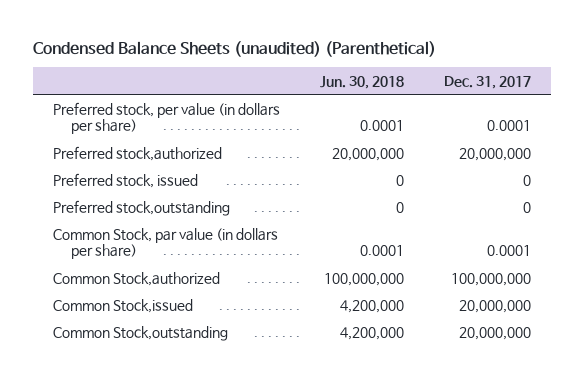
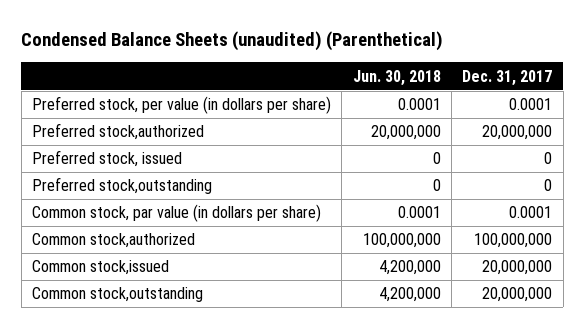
[52,227,278,260] Common Stock, par value (in dollars per share) -> [32,204,322,223] Common stock, par value (in dollars per share)
[52,271,220,286] Common Stock,authorized -> [32,233,196,249] Common stock,authorized
[52,298,193,313] Common Stock,issued -> [32,260,170,276] Common stock,issued
[52,325,228,341] Common Stock,outstanding -> [32,287,204,303] Common stock,outstanding

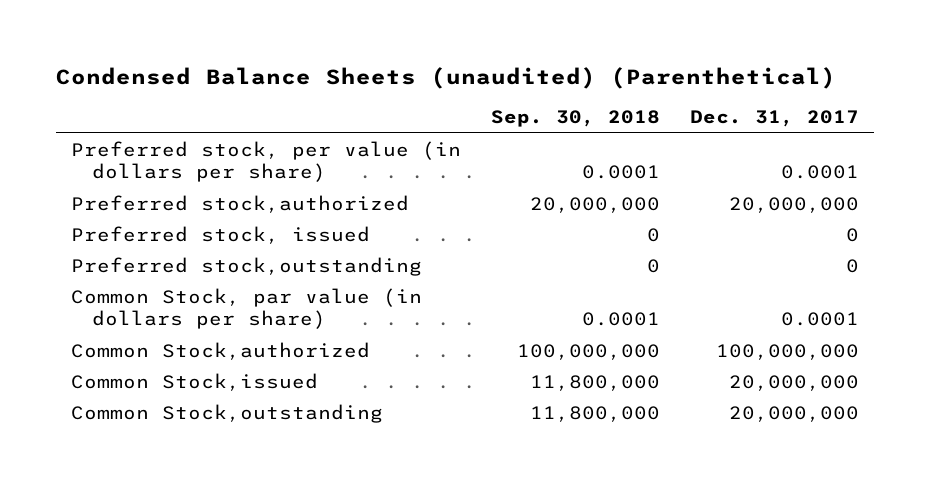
[352,69,441,86] Jun. 30, 2018 -> none
none -> [490,110,660,128] Sep. 30, 2018
[32,204,322,223] Common stock, par value (in dollars per share) -> [70,287,422,330] Common Stock, par value (in dollars per share)
[32,233,196,249] Common stock,authorized -> [70,341,370,360] Common Stock,authorized
[32,260,170,276] Common stock,issued -> [70,372,318,391] Common Stock,issued
[32,287,204,303] Common stock,outstanding -> [70,403,383,423] Common Stock,outstanding

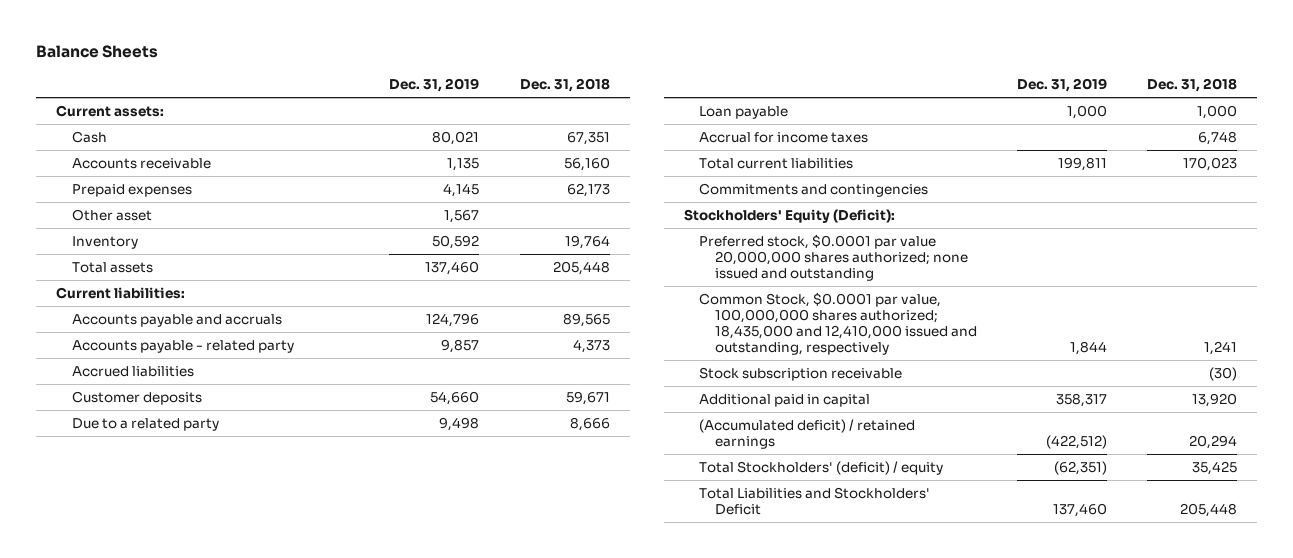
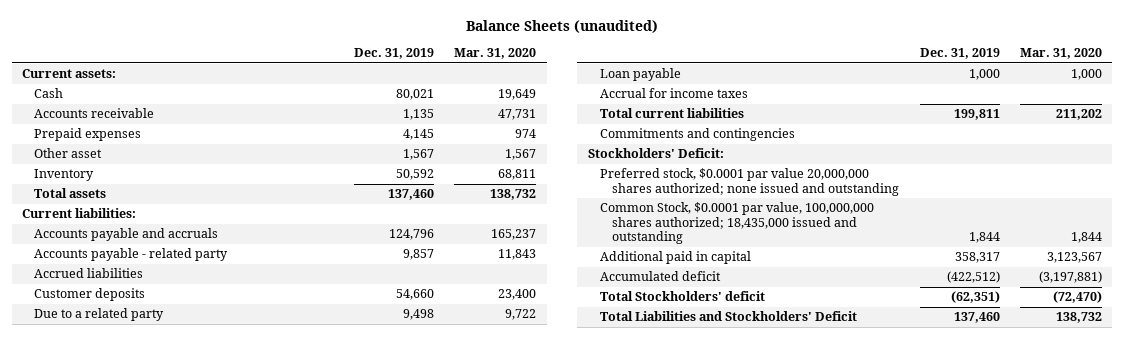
[36,45,159,59] Balance Sheets -> [466,19,659,33] Balance Sheets (unaudited)
[519,77,610,92] Dec. 31, 2018 -> none
none -> [454,48,537,60] Mar. 31, 2020
[683,209,895,224] Stockholders' Equity (Deficit): -> [587,148,724,159] Stockholders' Deficit:
[699,367,903,382] Stock subscription receivable -> none
[699,292,977,356] Common Stock, $0.0001 par value, 100,000,000 shares authorized; 18,435,000 and 12,410,000 issued and outstanding, respectively -> [599,202,874,245] Common Stock, $0.0001 par value, 100,000,000 shares authorized; 18,435,000 issued and outstanding
[699,419,916,450] (Accumulated deficit) / retained earnings -> [599,271,721,282] Accumulated deficit
[699,461,944,476] Total Stockholders' (deficit) / equity -> [599,291,765,302] Total Stockholders' deficit

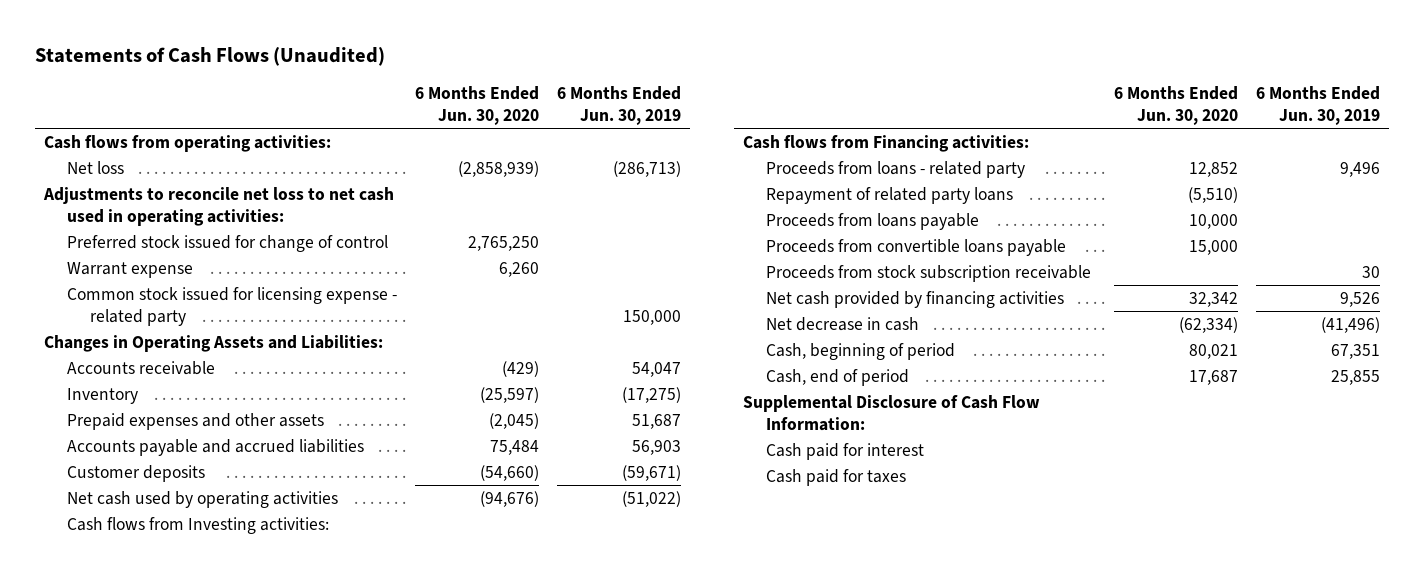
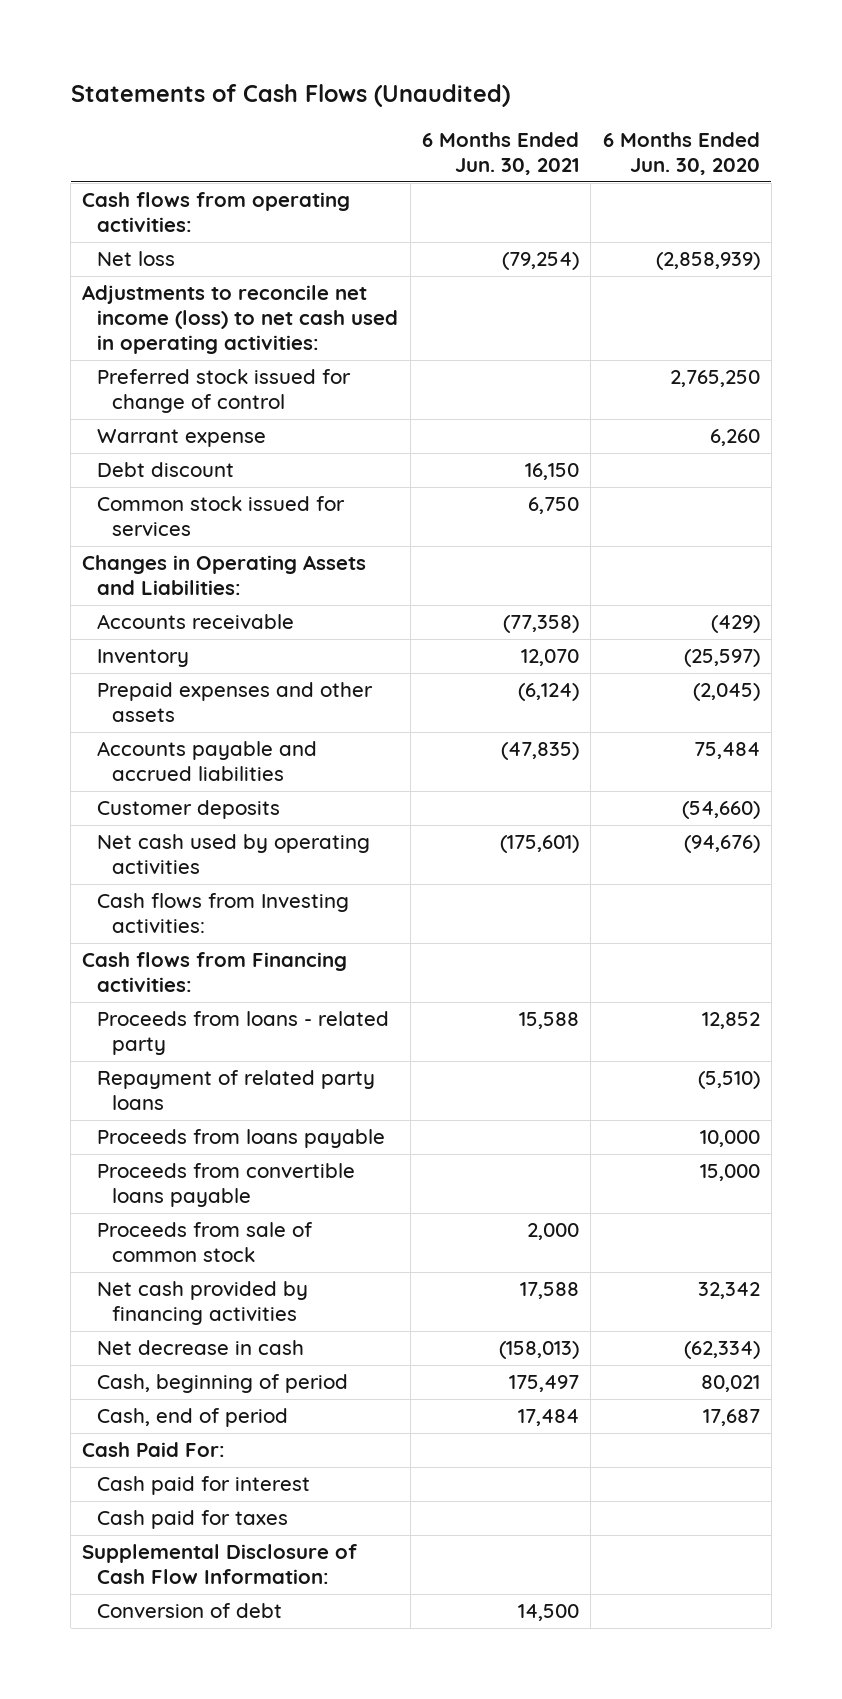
[556,86,681,126] 6 Months Ended Jun. 30, 2019 -> none
none -> [421,131,579,175] 6 Months Ended Jun. 30, 2021
[42,187,394,226] Adjustments to reconcile net loss to net cash used in operating activities: -> [82,285,399,355] Adjustments to reconcile net income (loss) to net cash used in operating activities:
[67,287,398,326] Common stock issued for licensing expense - related party -> none
none -> [97,462,235,478] Debt discount
none -> [97,496,346,537] Common stock issued for services
[766,265,1092,283] Proceeds from stock subscription receivable -> none
none -> [97,1222,314,1263] Proceeds from sale of common stock
none -> [82,1442,226,1458] Cash Paid For:
[742,395,1040,431] Supplemental Disclosure of Cash Flow Information: -> [82,1544,358,1585] Supplemental Disclosure of Cash Flow Information:
none -> [97,1603,283,1619] Conversion of debt

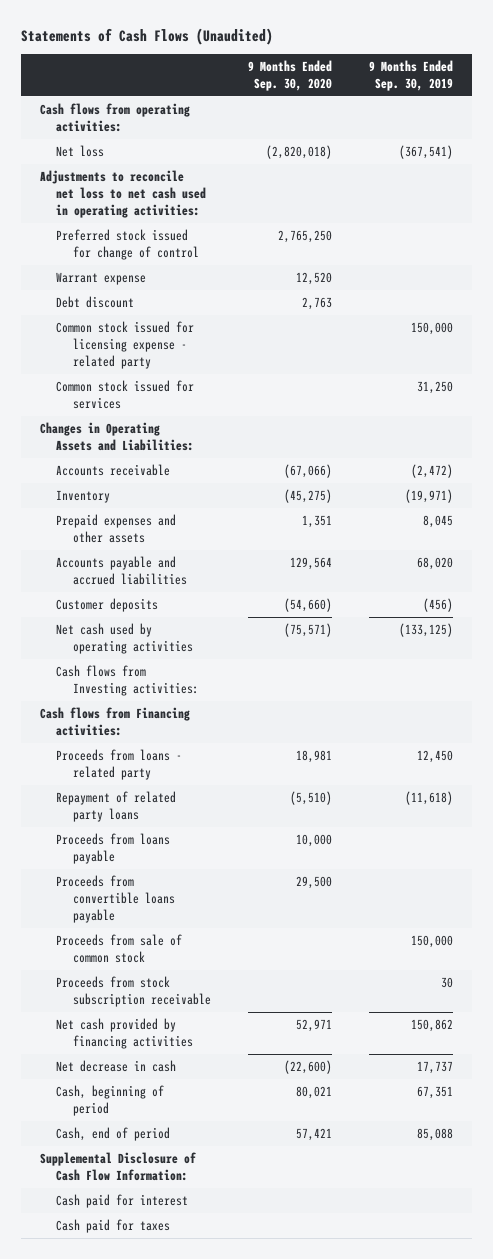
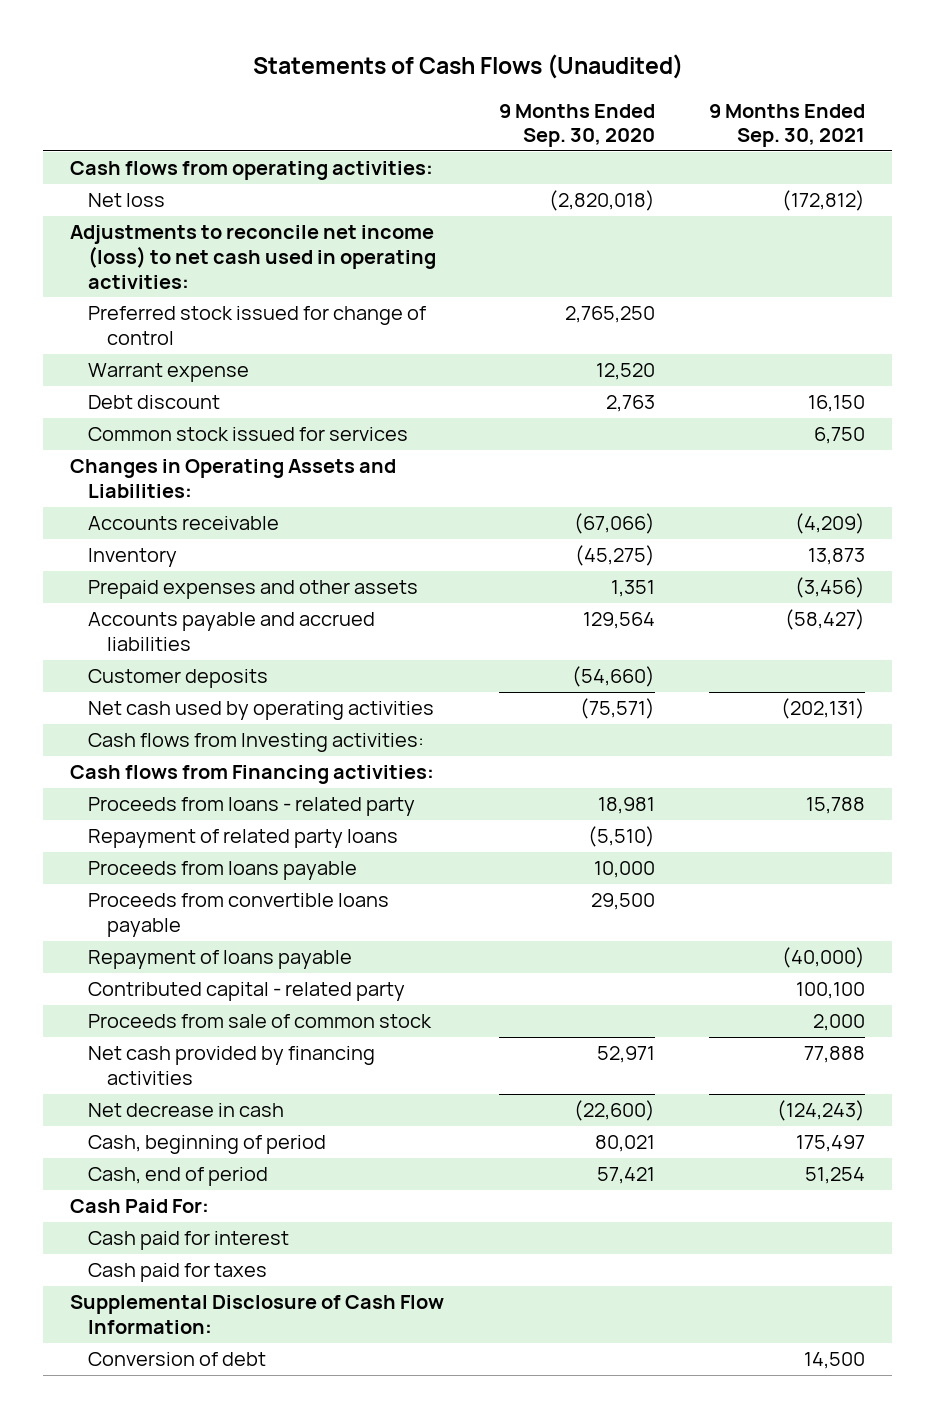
[369,60,454,91] 9 Months Ended Sep. 30, 2019 -> none
none -> [709,103,866,148] 9 Months Ended Sep. 30, 2021
[39,170,207,218] Adjustments to reconcile net loss to net cash used in operating activities: -> [70,225,437,289] Adjustments to reconcile net income (loss) to net cash used in operating activities:
[56,321,195,369] Common stock issued for licensing expense - related party -> none
none -> [88,950,353,970] Repayment of loans payable
none -> [88,982,406,1002] Contributed capital - related party
[56,976,211,1007] Proceeds from stock subscription receivable -> none
none -> [70,1199,210,1214] Cash Paid For:
[39,1152,196,1181] Supplemental Disclosure of Cash Flow Information: -> [70,1295,445,1335] Supplemental Disclosure of Cash Flow Information:
none -> [88,1352,267,1367] Conversion of debt

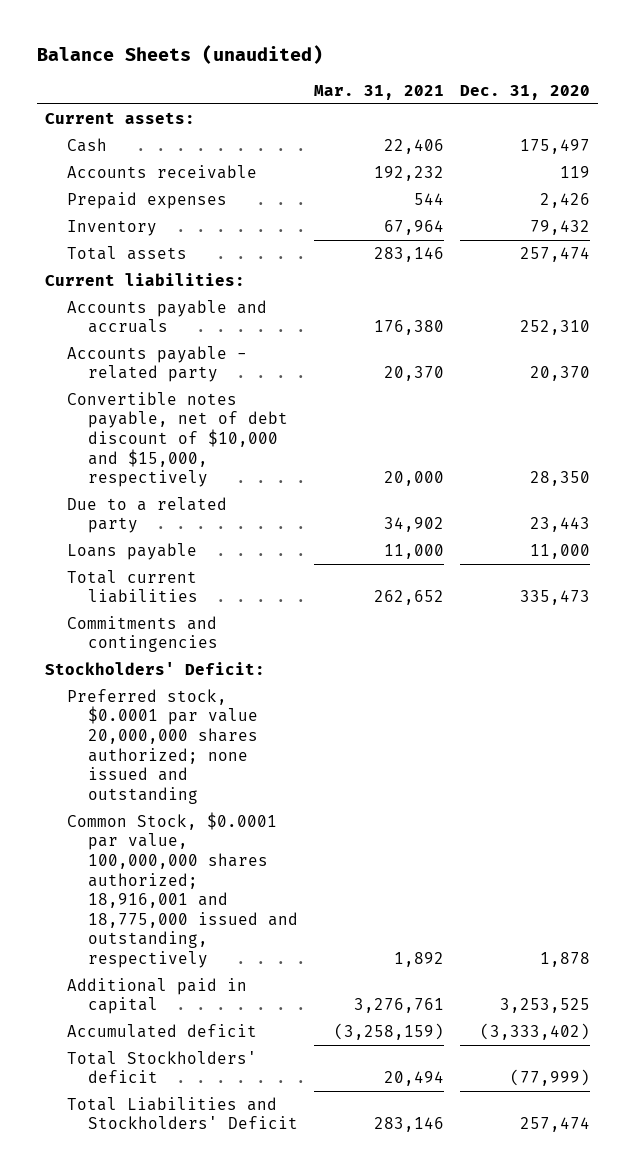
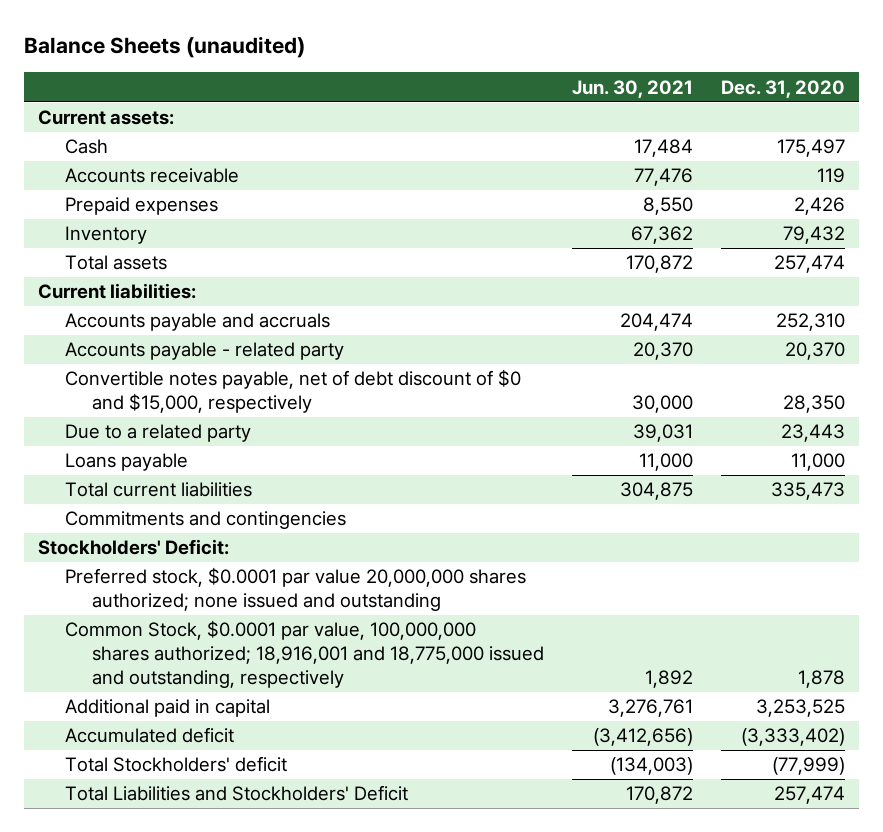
[314,84,445,100] Mar. 31, 2021 -> none
none -> [571,79,693,98] Jun. 30, 2021
[66,391,289,488] Convertible notes payable, net of debt discount of $10,000 and $15,000, respectively -> [65,369,522,414] Convertible notes payable, net of debt discount of $0 and $15,000, respectively

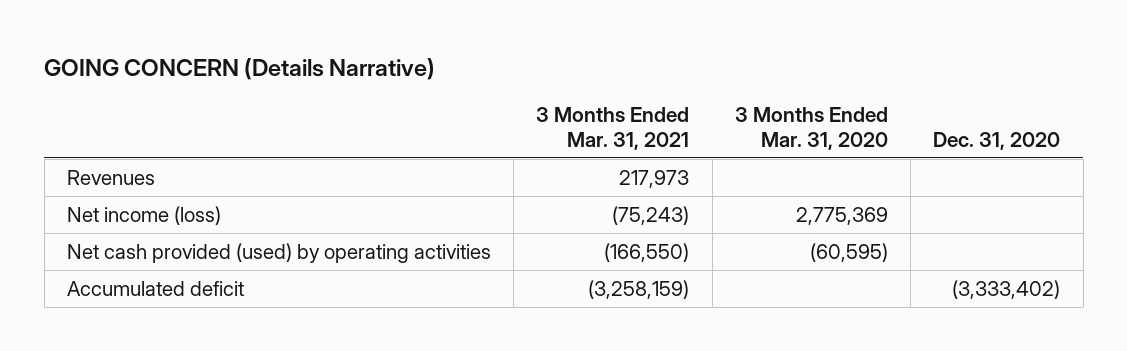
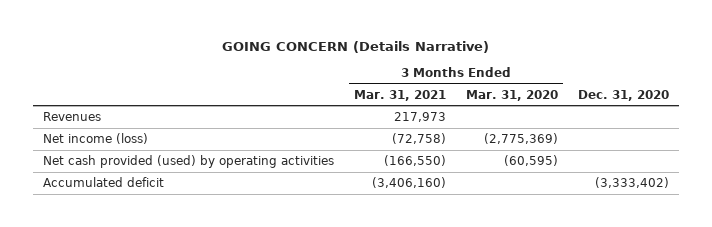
[612,205,690,225] (75,243) -> [392,132,447,144] (72,758)
[795,206,888,225] 2,775,369 -> [484,132,559,144] (2,775,369)
[588,279,690,299] (3,258,159) -> [372,176,447,188] (3,406,160)

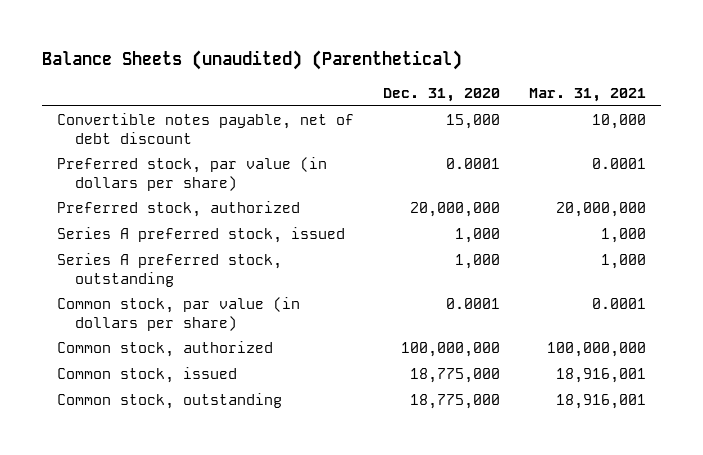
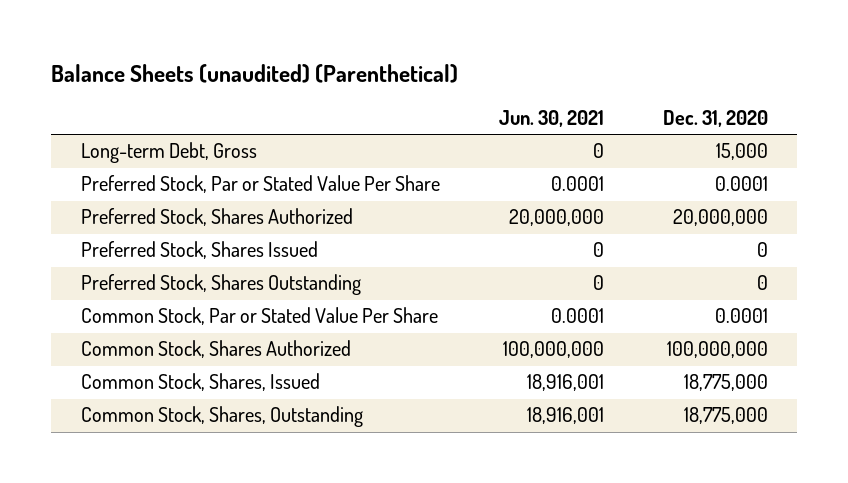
[529,88,647,103] Mar. 31, 2021 -> none
none -> [498,110,604,128] Jun. 30, 2021
[56,113,354,144] Convertible notes payable, net of debt discount -> [80,142,257,164] Long-term Debt, Gross
[56,157,327,191] Preferred stock, par value (in dollars per share) -> [80,175,440,194] Preferred Stock, Par or Stated Value Per Share
[56,201,300,218] Preferred stock, authorized -> [80,208,353,227] Preferred Stock, Shares Authorized
[56,227,345,244] Series A preferred stock, issued -> [80,241,318,260] Preferred Stock, Shares Issued
[454,228,500,244] 1,000 -> [756,242,768,258] 0
[56,253,282,287] Series A preferred stock, outstanding -> [80,274,361,296] Preferred Stock, Shares Outstanding
[454,254,500,270] 1,000 -> [756,275,768,291] 0
[56,297,300,331] Common stock, par value (in dollars per share) -> [80,307,438,326] Common Stock, Par or Stated Value Per Share
[56,341,273,358] Common stock, authorized -> [80,340,351,359] Common Stock, Shares Authorized
[56,367,237,384] Common stock, issued -> [80,373,320,392] Common Stock, Shares, Issued
[56,393,282,410] Common stock, outstanding -> [80,406,363,428] Common Stock, Shares, Outstanding

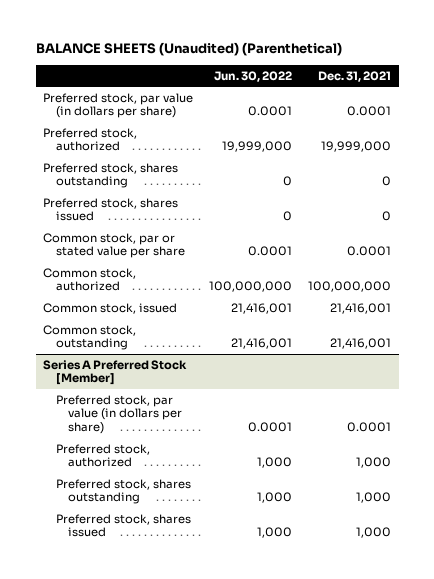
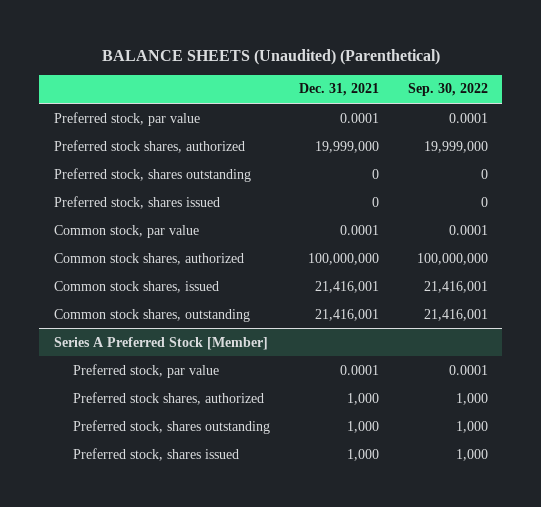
[214,70,293,82] Jun. 30, 2022 -> none
none -> [407,83,488,97] Sep. 30, 2022
[43,92,194,119] Preferred stock, par value (in dollars per share) -> [53,111,200,126] Preferred stock, par value
[43,127,138,152] Preferred stock, authorized -> [53,139,245,153] Preferred stock shares, authorized
[43,232,185,259] Common stock, par or stated value per share -> [53,224,199,238] Common stock, par value
[43,267,137,292] Common stock, authorized -> [53,252,244,265] Common stock shares, authorized
[43,302,178,314] Common stock, issued -> [53,280,219,293] Common stock shares, issued
[43,324,137,351] Common stock, outstanding -> [53,308,250,322] Common stock shares, outstanding
[55,394,182,434] Preferred stock, par value (in dollars per share) -> [72,363,219,378] Preferred stock, par value
[55,443,150,468] Preferred stock, authorized -> [72,391,264,405] Preferred stock shares, authorized

